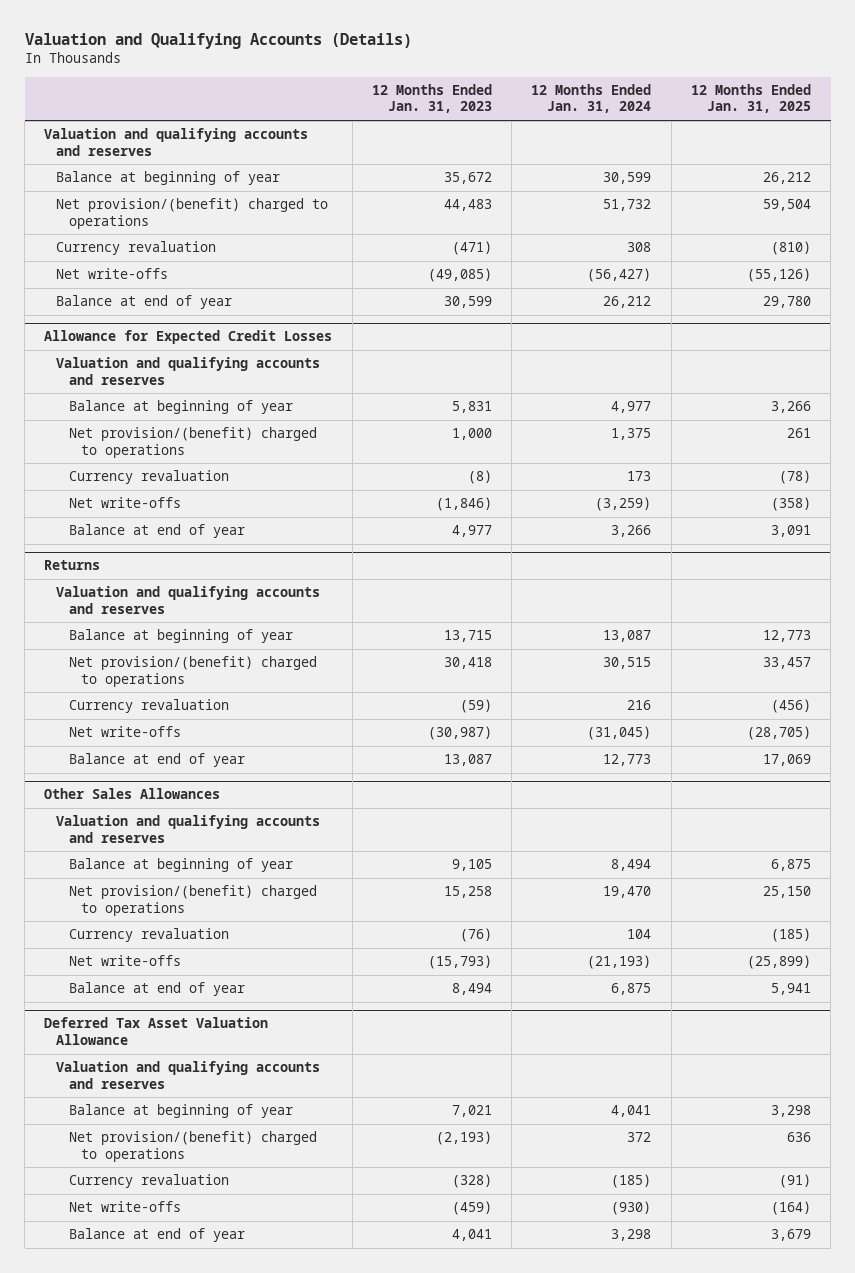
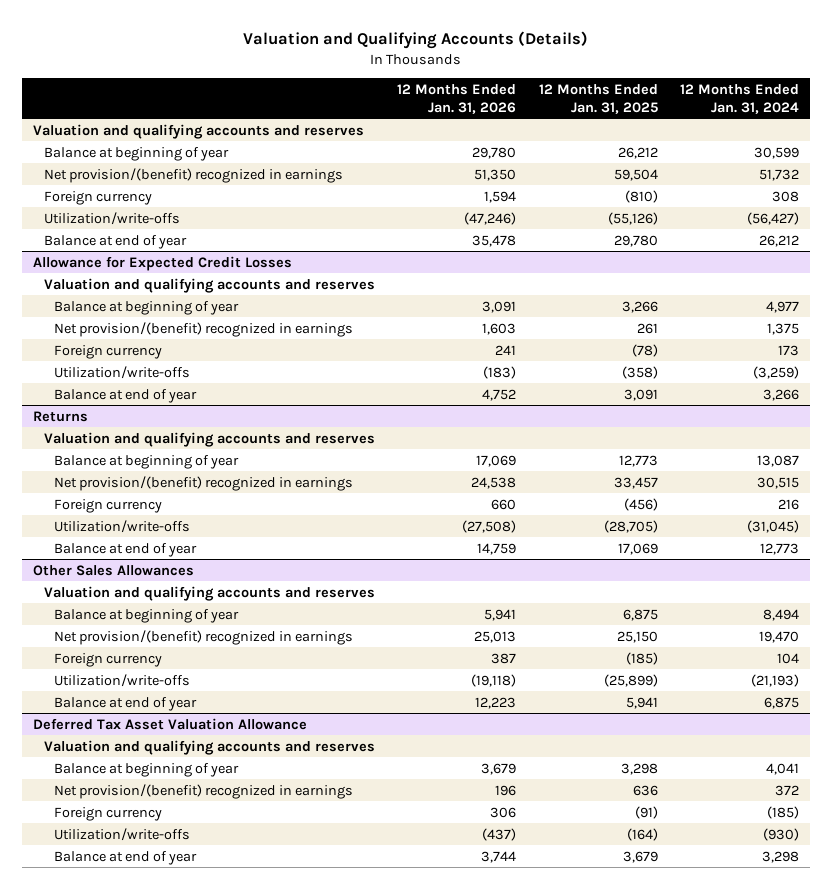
[371,84,492,114] 12 Months Ended Jan. 31, 2023 -> none
none -> [397,83,517,114] 12 Months Ended Jan. 31, 2026
[56,198,329,229] Net provision/(benefit) charged to operations -> [43,167,343,183] Net provision/(benefit) recognized in earnings
[56,241,217,256] Currency revaluation -> [43,190,152,205] Foreign currency
[56,268,169,280] Net write-offs -> [43,211,180,225] Utilization/write-offs
[68,427,317,458] Net provision/(benefit) charged to operations -> [54,321,354,337] Net provision/(benefit) recognized in earnings
[68,470,229,485] Currency revaluation -> [54,344,163,359] Foreign currency
[68,497,181,509] Net write-offs -> [54,365,191,379] Utilization/write-offs
[68,656,317,687] Net provision/(benefit) charged to operations -> [54,475,354,491] Net provision/(benefit) recognized in earnings
[68,699,229,714] Currency revaluation -> [54,498,163,513] Foreign currency
[68,726,181,738] Net write-offs -> [54,519,191,533] Utilization/write-offs
[68,885,317,916] Net provision/(benefit) charged to operations -> [54,629,354,645] Net provision/(benefit) recognized in earnings
[68,928,229,943] Currency revaluation -> [54,652,163,667] Foreign currency
[68,955,181,967] Net write-offs -> [54,673,191,687] Utilization/write-offs
[68,1131,317,1162] Net provision/(benefit) charged to operations -> [54,783,354,799] Net provision/(benefit) recognized in earnings
[68,1174,229,1189] Currency revaluation -> [54,806,163,821] Foreign currency
[68,1201,181,1213] Net write-offs -> [54,827,191,841] Utilization/write-offs

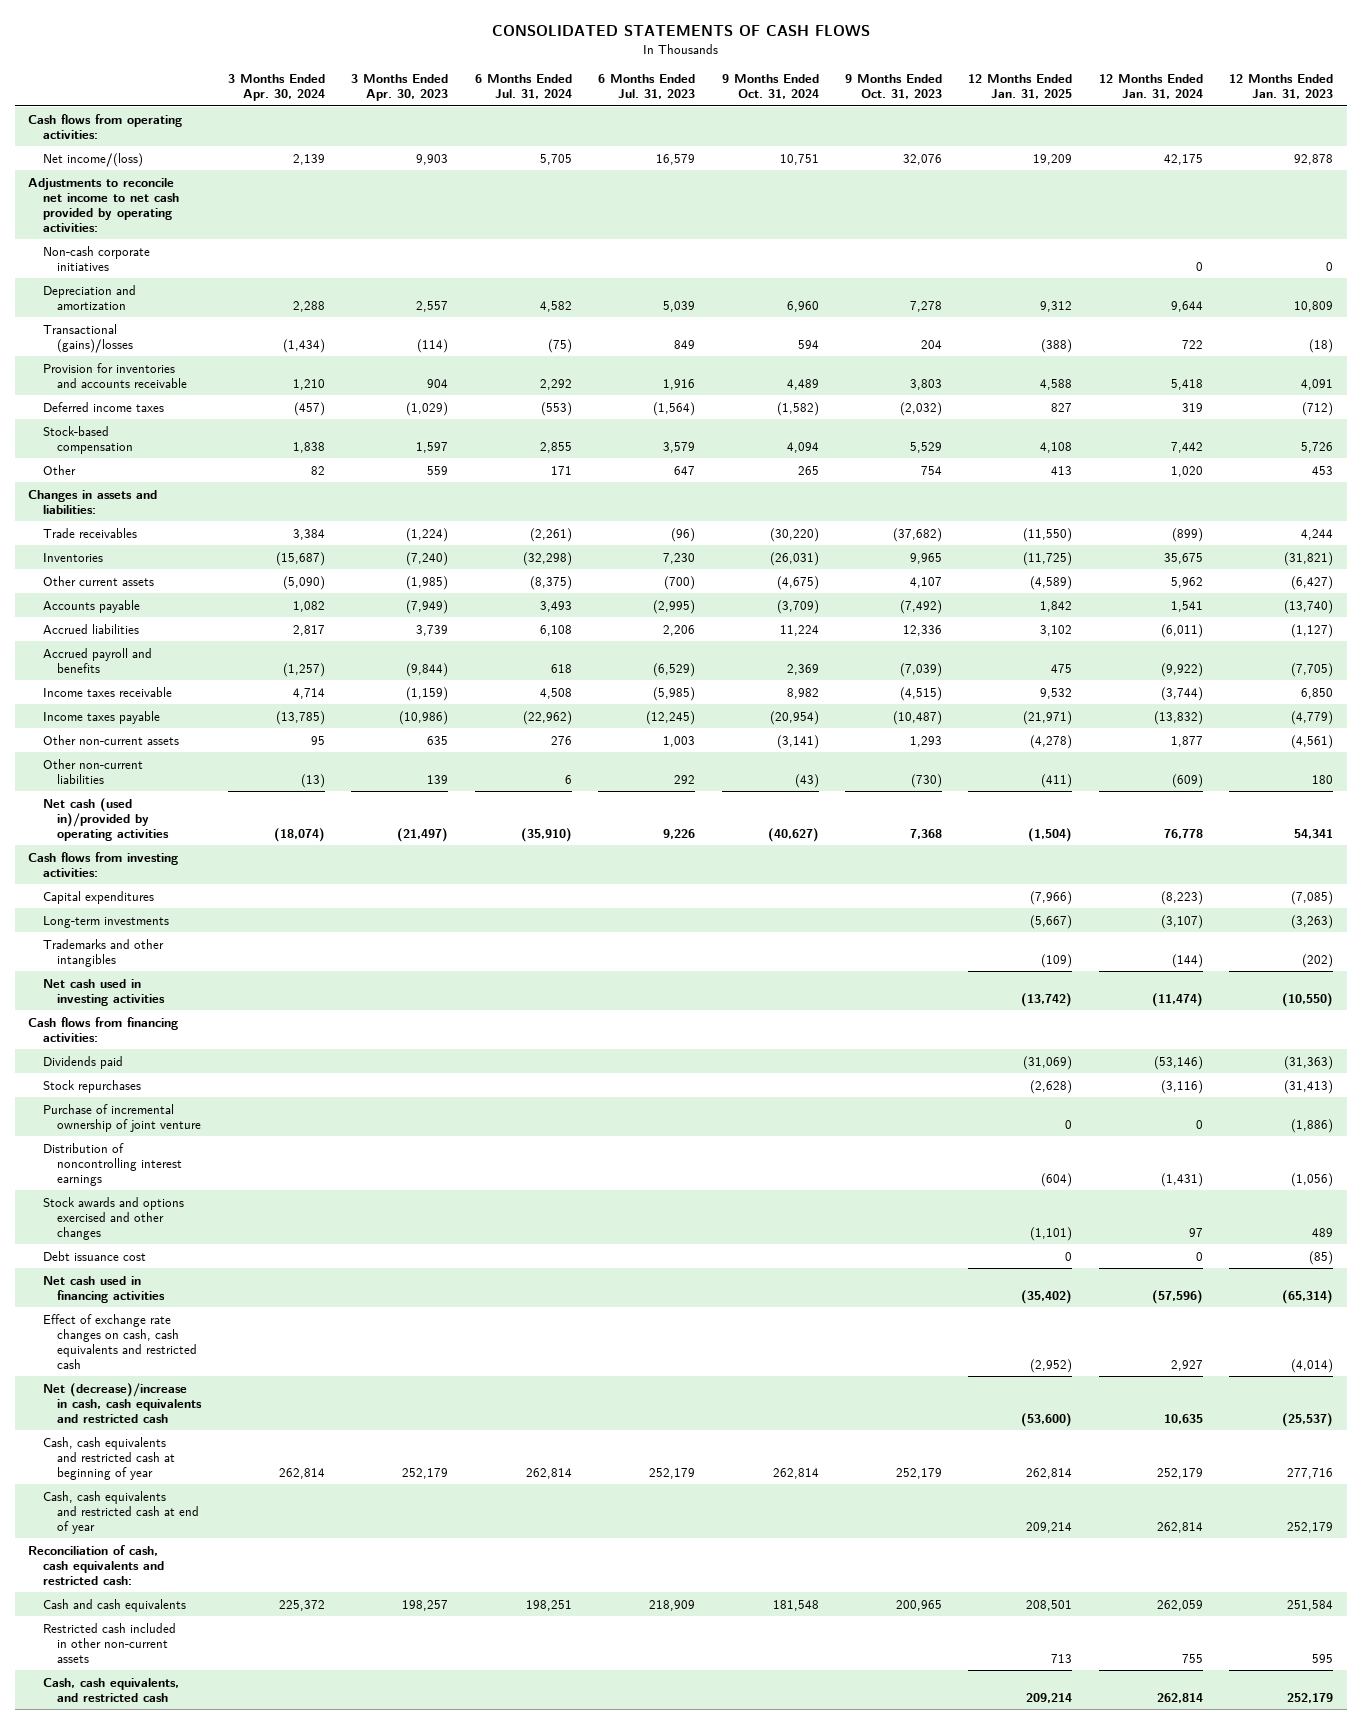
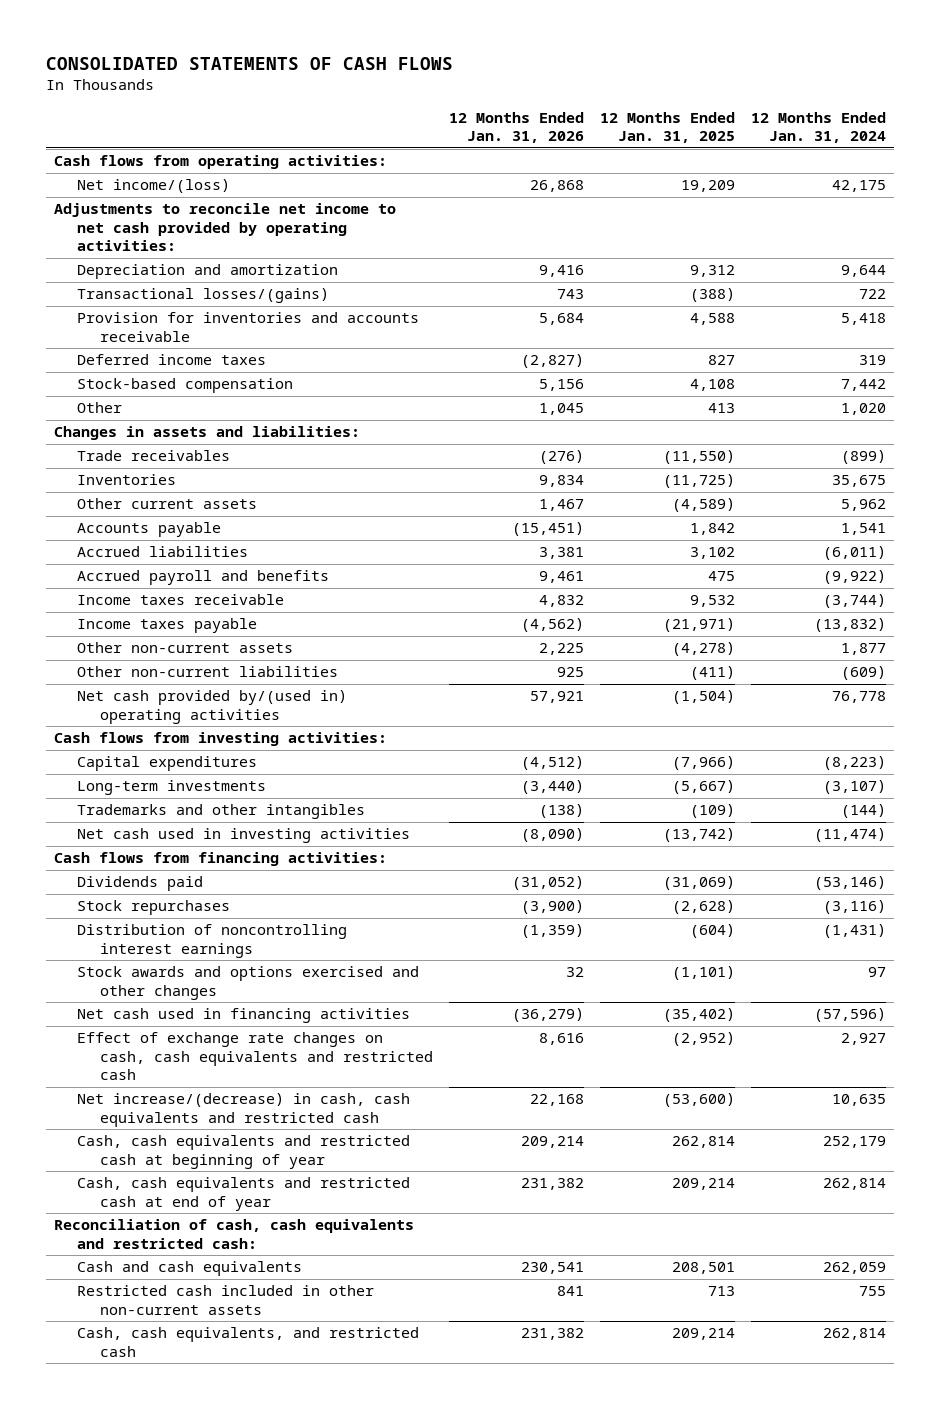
[227,74,325,102] 3 Months Ended Apr. 30, 2024 -> none
[351,74,449,102] 3 Months Ended Apr. 30, 2023 -> none
[474,74,572,100] 6 Months Ended Jul. 31, 2024 -> none
[598,74,696,100] 6 Months Ended Jul. 31, 2023 -> none
[721,74,819,100] 9 Months Ended Oct. 31, 2024 -> none
[844,74,942,100] 9 Months Ended Oct. 31, 2023 -> none
[1229,74,1334,100] 12 Months Ended Jan. 31, 2023 -> none
none -> [449,112,585,144] 12 Months Ended Jan. 31, 2026
[42,245,150,271] Non-cash corporate initiatives -> none
[42,323,134,353] Transactional (gains)/losses -> [77,288,330,304] Transactional losses/(gains)
[42,797,170,841] Net cash (used in)/provided by operating activities -> [77,690,348,724] Net cash provided by/(used in) operating activities
[42,1103,202,1132] Purchase of incremental ownership of joint venture -> none
[42,1250,146,1261] Debt issuance cost -> none
[42,1382,203,1423] Net (decrease)/increase in cash, cash equivalents and restricted cash -> [77,1093,411,1127] Net increase/(decrease) in cash, cash equivalents and restricted cash

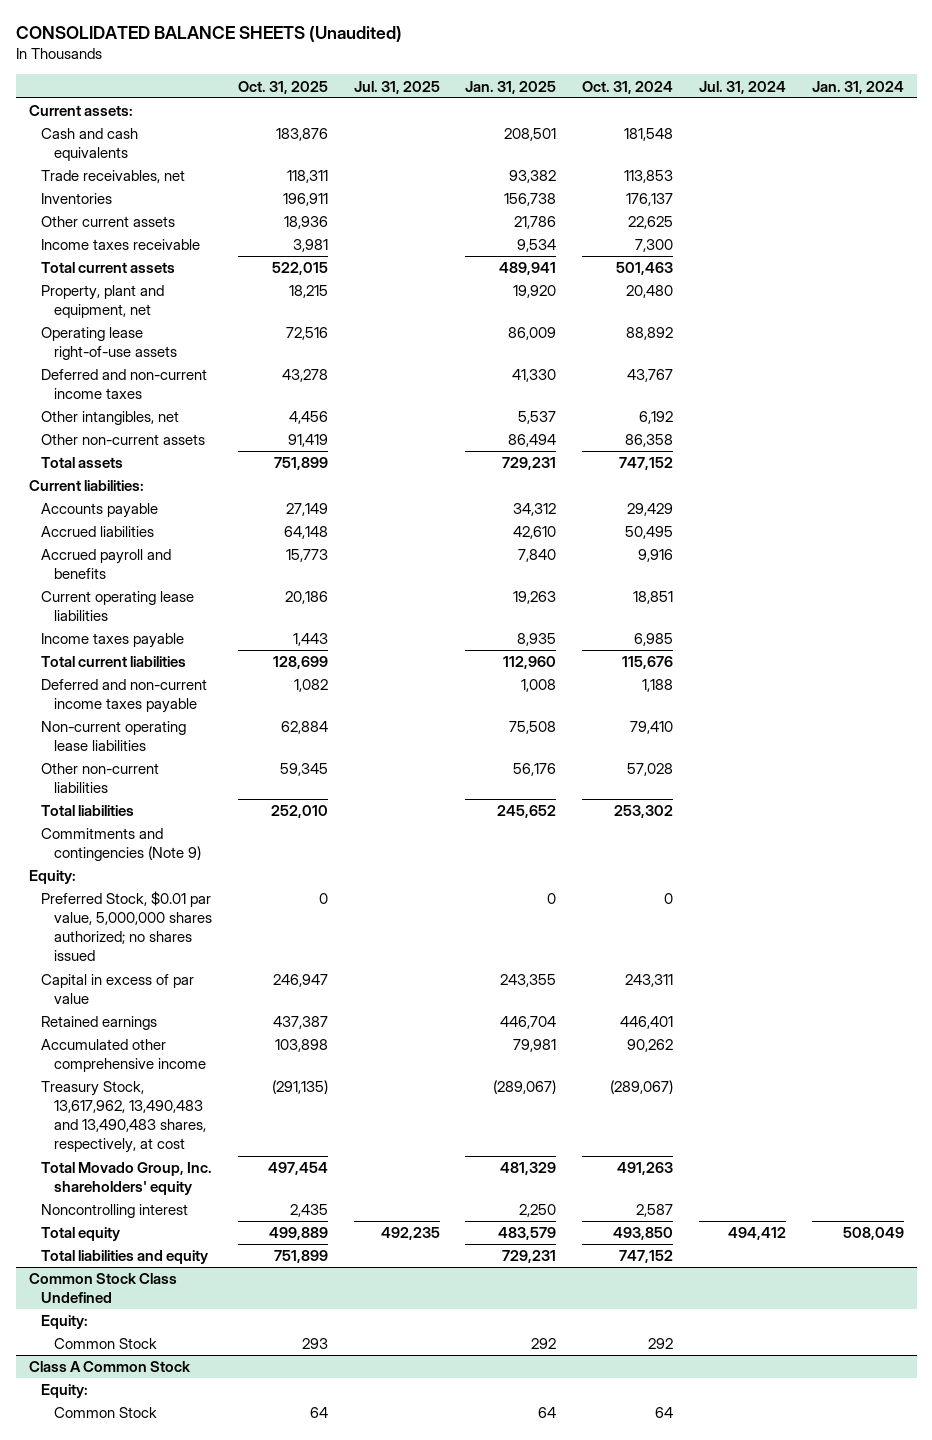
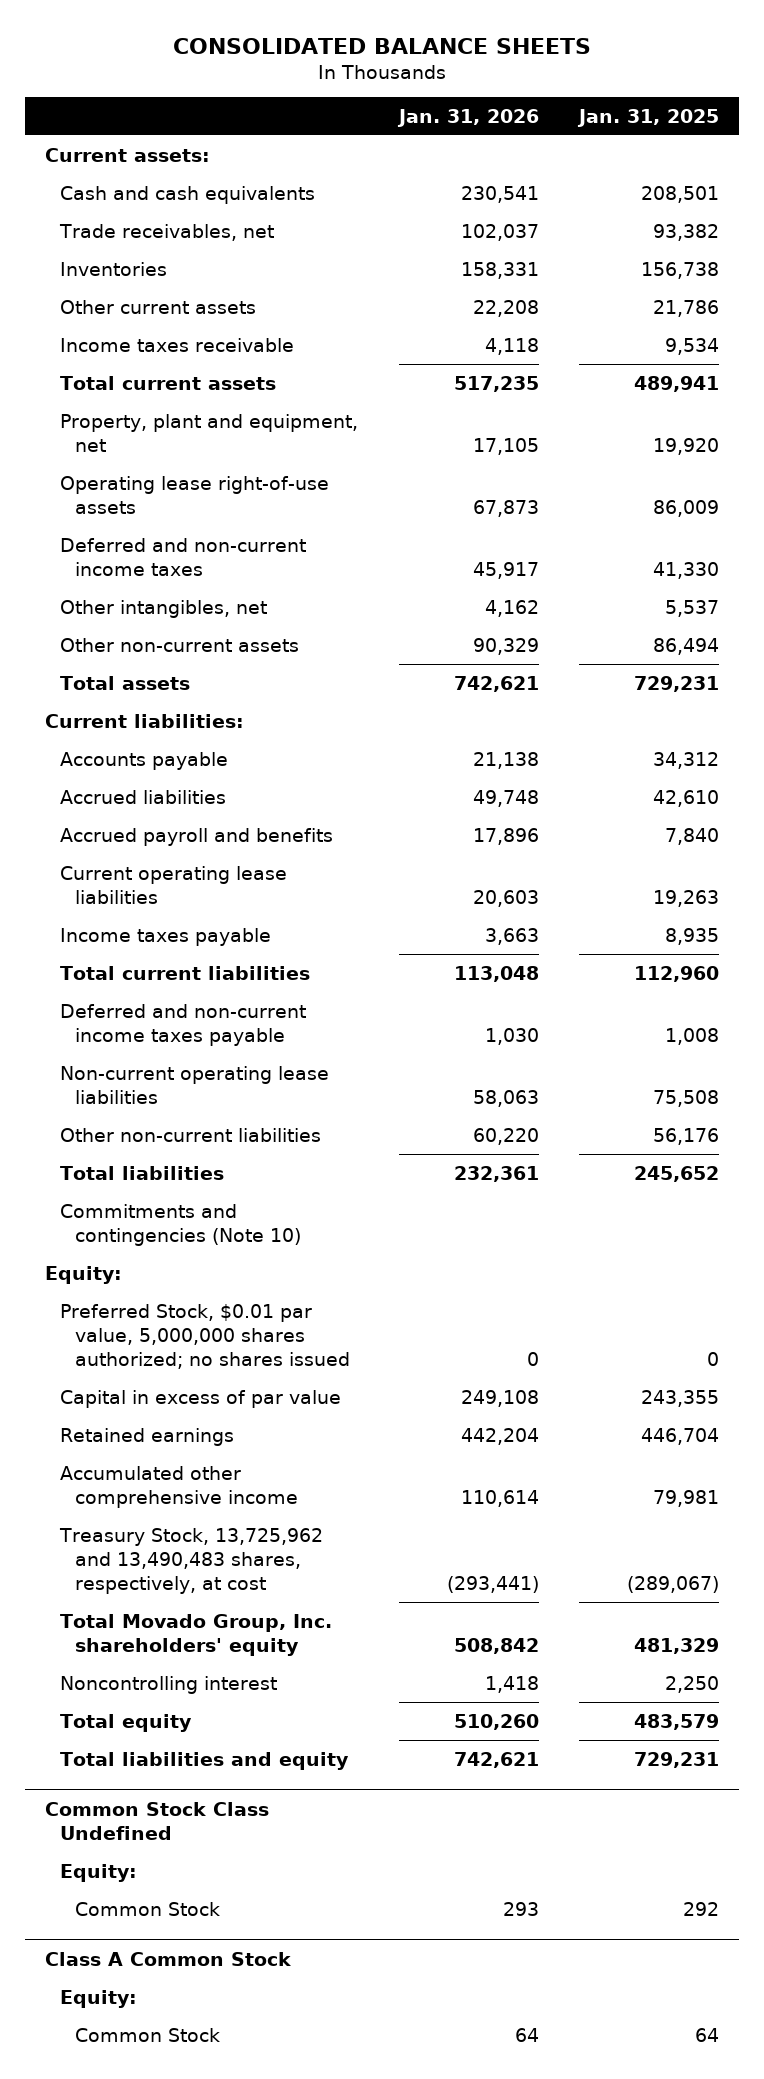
[15,26,402,43] CONSOLIDATED BALANCE SHEETS (Unaudited) -> [173,37,592,54] CONSOLIDATED BALANCE SHEETS
[237,80,328,94] Oct. 31, 2025 -> none
[353,80,440,94] Jul. 31, 2025 -> none
[582,80,674,94] Oct. 31, 2024 -> none
[698,80,786,94] Jul. 31, 2024 -> none
[811,80,904,94] Jan. 31, 2024 -> none
none -> [396,108,539,127] Jan. 31, 2026
[41,828,201,862] Commitments and contingencies (Note 9) -> [60,1203,302,1246] Commitments and contingencies (Note 10)
[41,1081,206,1154] Treasury Stock, 13,617,962, 13,490,483 and 13,490,483 shares, respectively, at cost -> [59,1527,324,1594] Treasury Stock, 13,725,962 and 13,490,483 shares, respectively, at cost

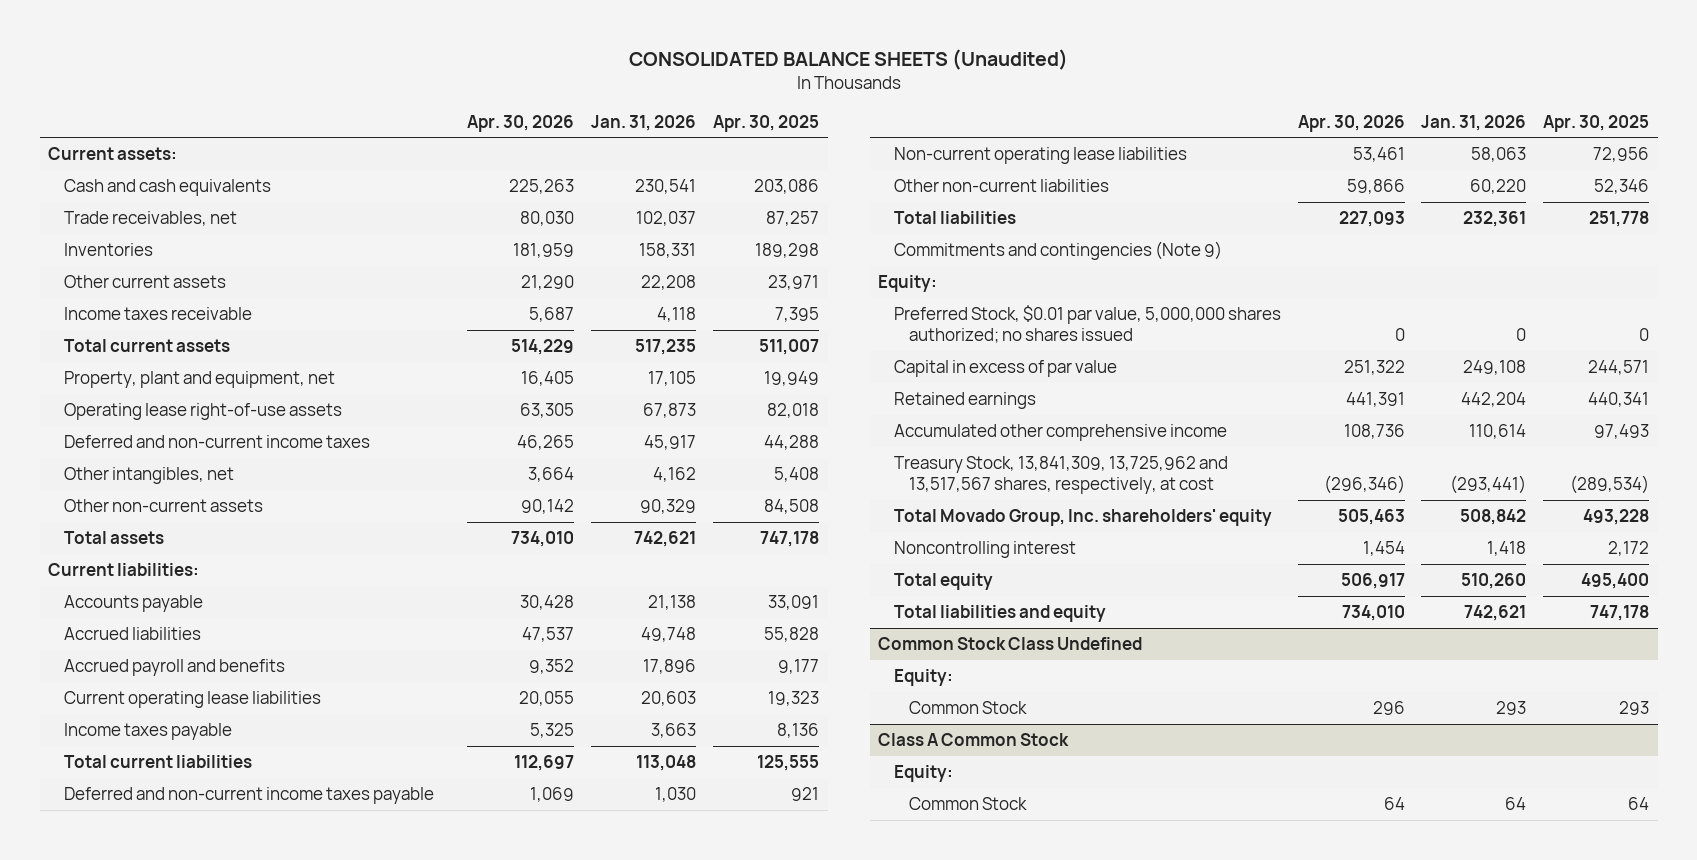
[173,37,592,54] CONSOLIDATED BALANCE SHEETS -> [628,48,1068,70] CONSOLIDATED BALANCE SHEETS (Unaudited)
[577,108,720,127] Jan. 31, 2025 -> none
none -> [467,114,575,132] Apr. 30, 2026
none -> [713,114,820,132] Apr. 30, 2025
[60,1203,302,1246] Commitments and contingencies (Note 10) -> [893,241,1222,261] Commitments and contingencies (Note 9)
[59,1527,324,1594] Treasury Stock, 13,725,962 and 13,490,483 shares, respectively, at cost -> [893,456,1228,495] Treasury Stock, 13,841,309, 13,725,962 and 13,517,567 shares, respectively, at cost

